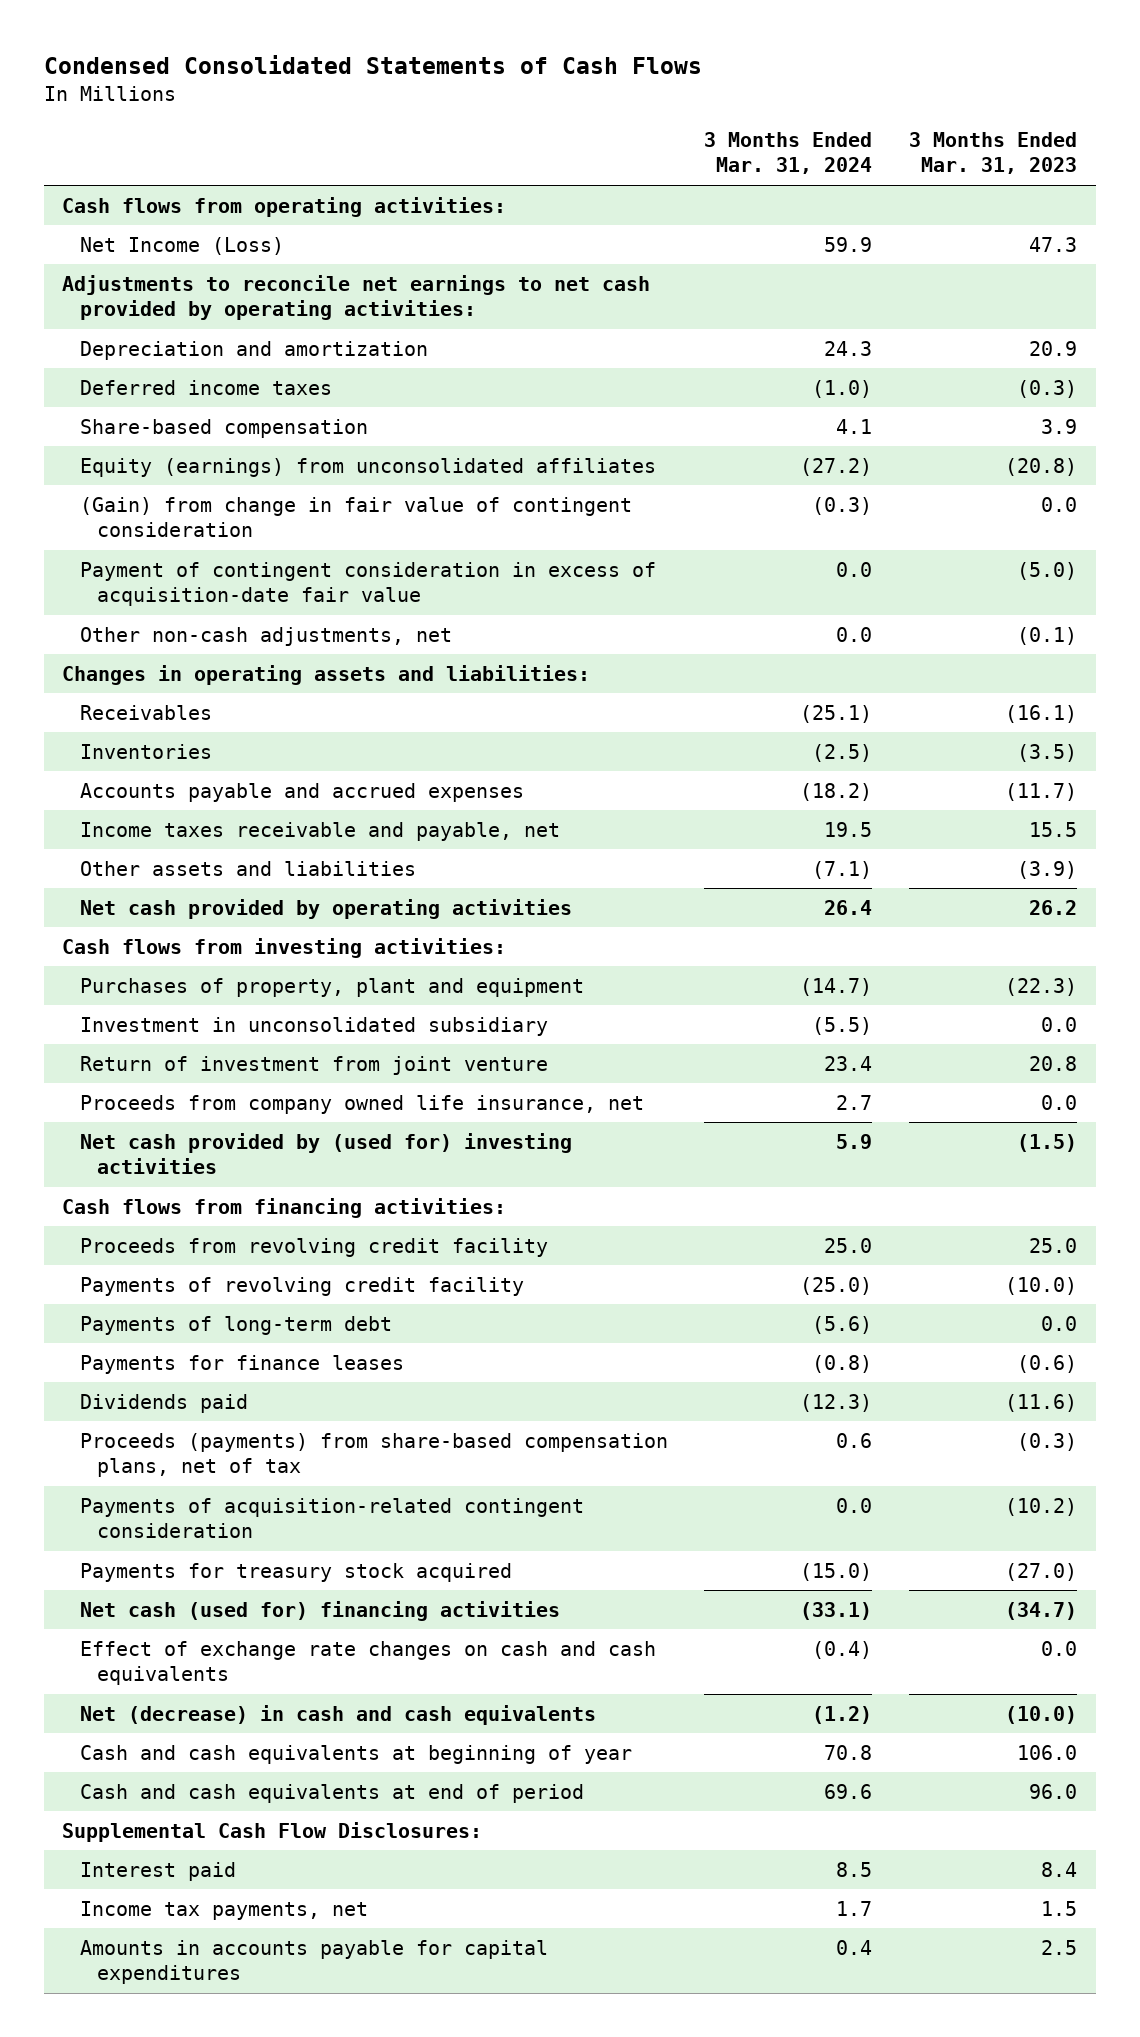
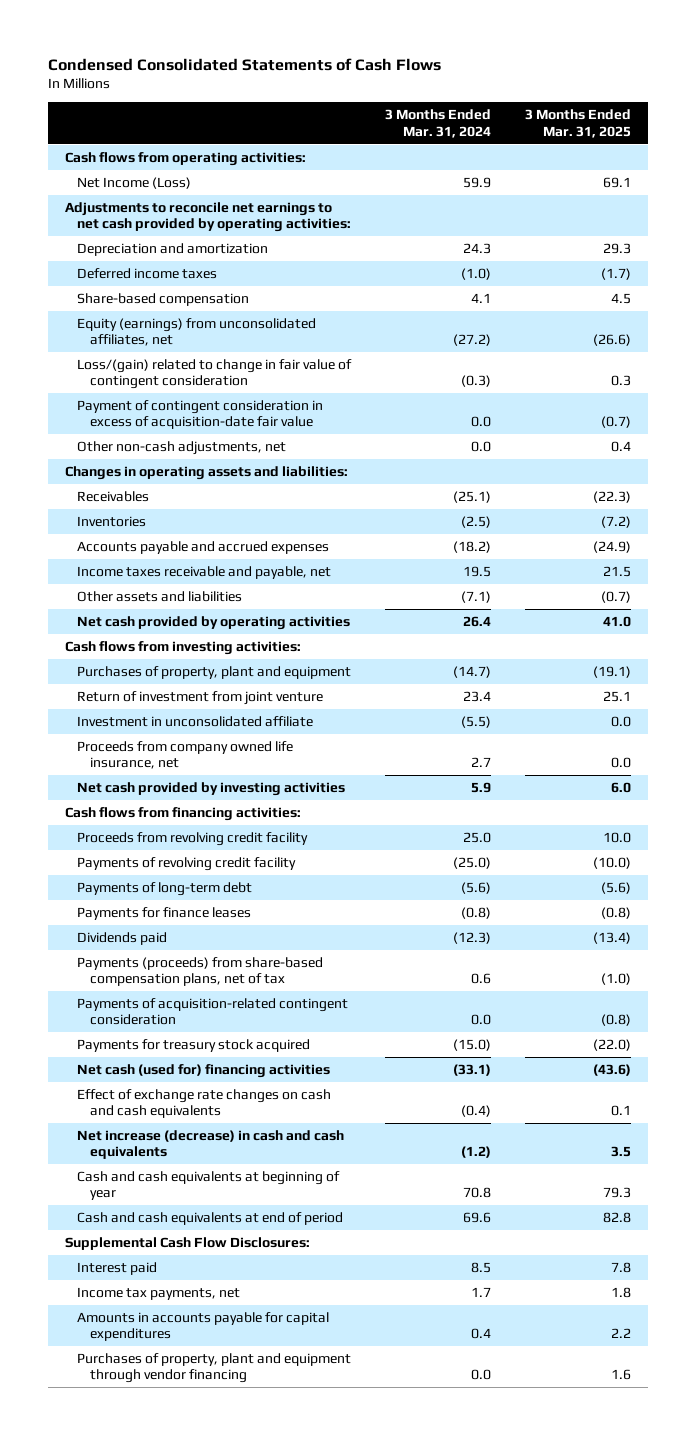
[909,132,1078,175] 3 Months Ended Mar. 31, 2023 -> none
none -> [524,109,631,138] 3 Months Ended Mar. 31, 2025
[79,457,656,477] Equity (earnings) from unconsolidated affiliates -> [77,318,317,347] Equity (earnings) from unconsolidated affiliates, net
[79,496,632,538] (Gain) from change in fair value of contingent consideration -> [77,359,353,390] Loss/(gain) related to change in fair value of contingent consideration
[79,1016,548,1036] Investment in unconsolidated subsidiary -> none
none -> [77,716,314,728] Investment in unconsolidated affiliate
[79,1132,572,1175] Net cash provided by (used for) investing activities -> [77,782,346,797] Net cash provided by investing activities
[79,1432,668,1478] Proceeds (payments) from share-based compensation plans, net of tax -> [77,957,324,987] Payments (proceeds) from share-based compensation plans, net of tax
[79,1704,596,1725] Net (decrease) in cash and cash equivalents -> [77,1130,345,1160] Net increase (decrease) in cash and cash equivalents
none -> [77,1353,352,1384] Purchases of property, plant and equipment through vendor financing

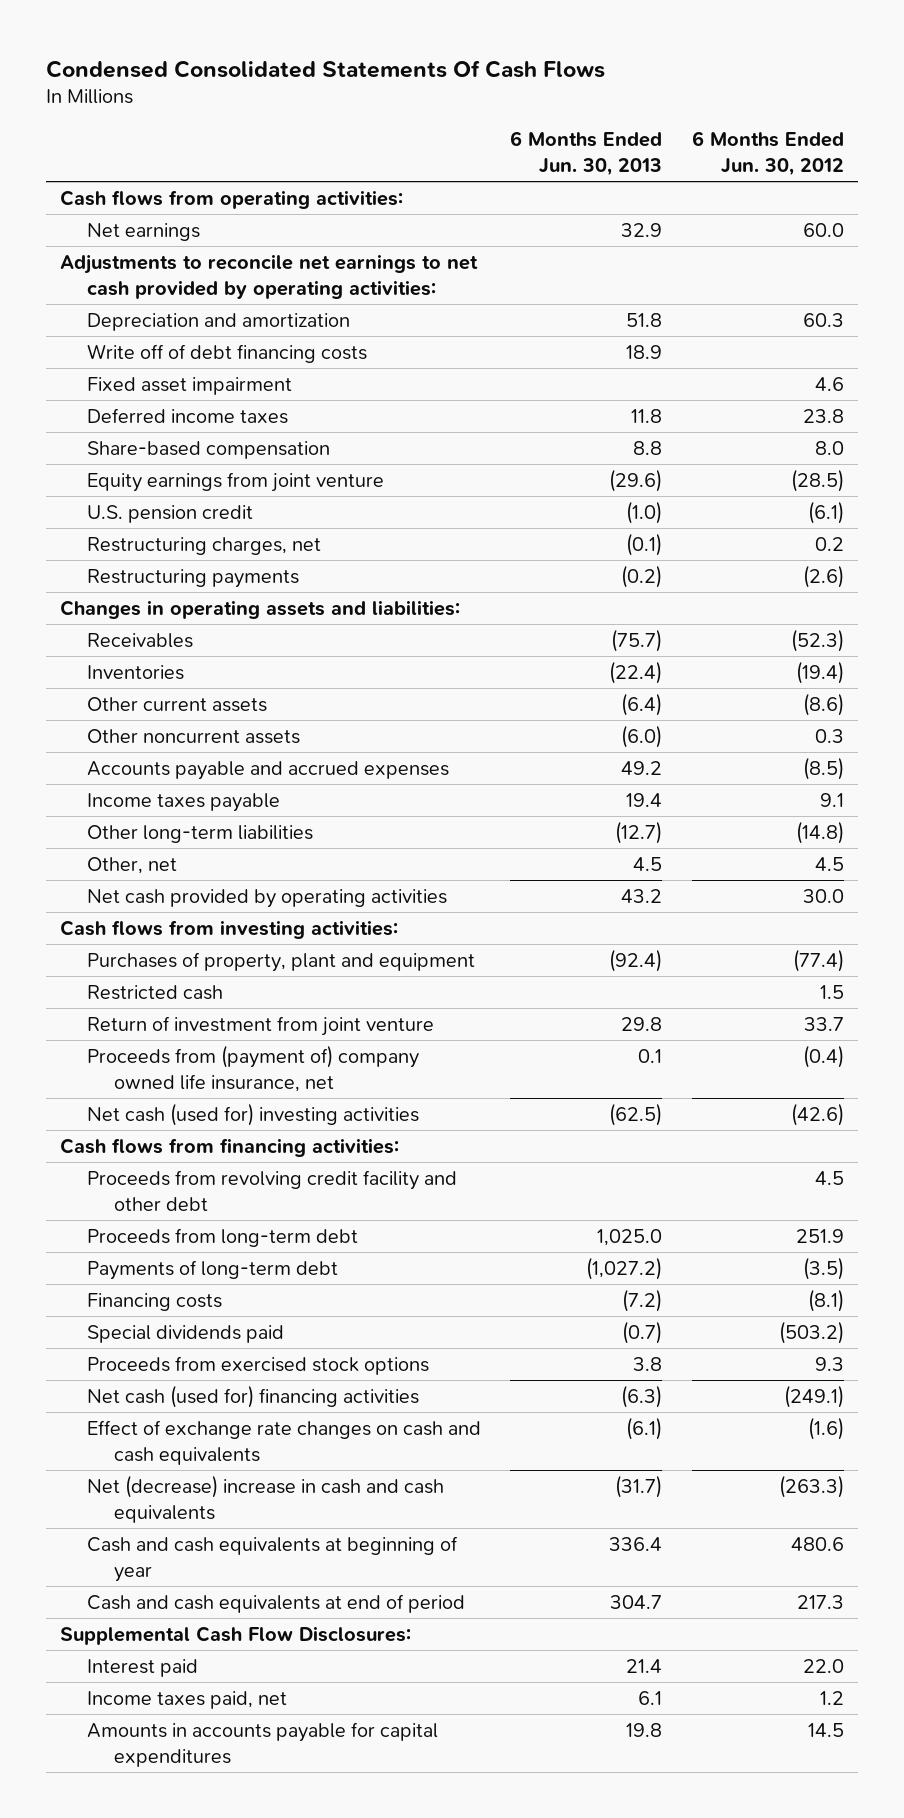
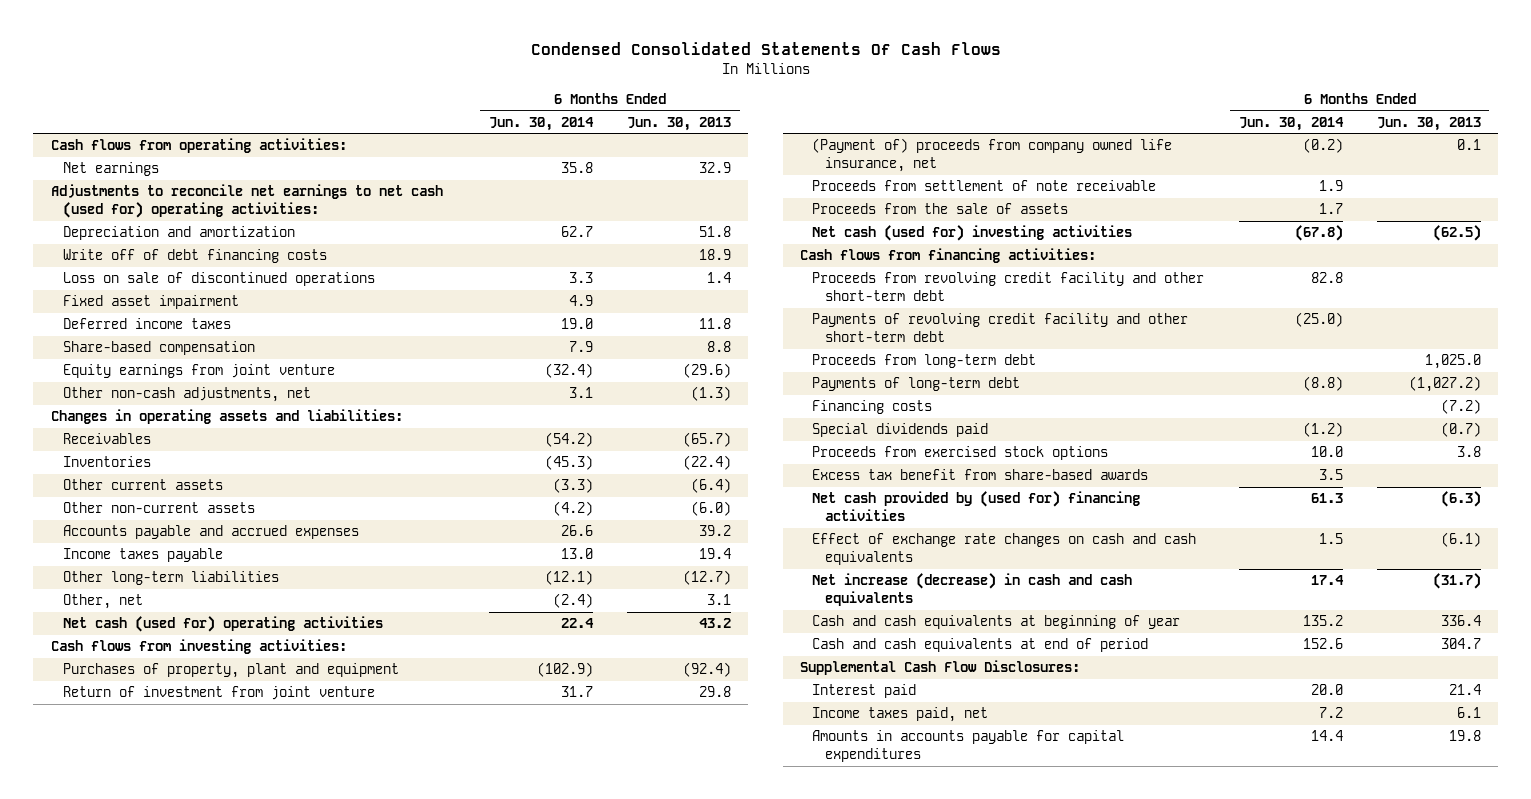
[691,131,844,177] 6 Months Ended Jun. 30, 2012 -> none
none -> [488,116,594,131] Jun. 30, 2014
[60,253,479,299] Adjustments to reconcile net earnings to net cash provided by operating activities: -> [50,184,443,219] Adjustments to reconcile net earnings to net cash (used for) operating activities:
none -> [62,272,375,287] Loss on sale of discontinued operations
[87,504,254,523] U.S. pension credit -> none
[87,536,322,555] Restructuring charges, net -> none
[87,568,300,588] Restructuring payments -> none
none -> [62,387,311,403] Other non-cash adjustments, net
[611,628,663,652] (75.7) -> [683,432,732,448] (65.7)
[87,728,301,744] Other noncurrent assets -> [62,502,255,514] Other non-current assets
[621,760,663,775] 49.2 -> [699,525,732,537] 39.2
[633,856,663,871] 4.5 -> [707,594,732,606] 3.1
[87,888,448,908] Net cash provided by operating activities -> [62,616,383,633] Net cash (used for) operating activities
[87,984,224,1000] Restricted cash -> none
[87,1044,420,1092] Proceeds from (payment of) company owned life insurance, net -> [812,138,1173,173] (Payment of) proceeds from company owned life insurance, net
none -> [812,180,1157,192] Proceeds from settlement of note receivable
none -> [812,203,1069,215] Proceeds from the sale of assets
[87,1169,458,1211] Proceeds from revolving credit facility and other debt -> [812,272,1205,302] Proceeds from revolving credit facility and other short-term debt
none -> [812,313,1189,343] Payments of revolving credit facility and other short-term debt
none -> [812,469,1149,481] Excess tax benefit from share-based awards
[87,1384,420,1408] Net cash (used for) financing activities -> [812,491,1141,522] Net cash provided by (used for) financing activities
[87,1474,445,1523] Net (decrease) increase in cash and cash equivalents -> [812,573,1133,607] Net increase (decrease) in cash and cash equivalents

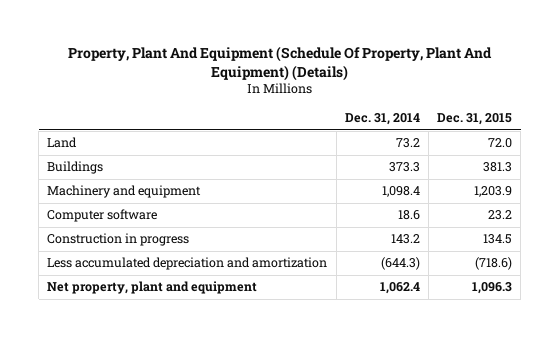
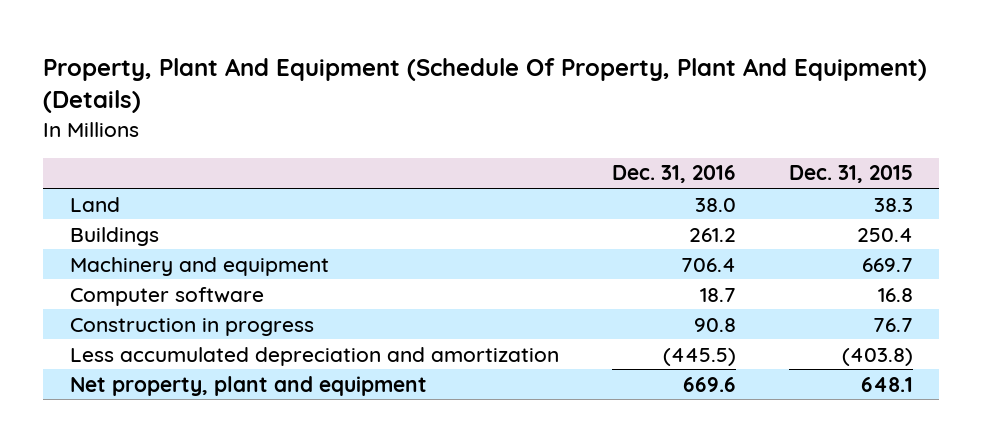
[344,113,420,126] Dec. 31, 2014 -> none
none -> [611,165,736,184] Dec. 31, 2016
[487,138,512,149] 72.0 -> [873,197,913,212] 38.3
[482,162,512,173] 381.3 -> [856,227,913,242] 250.4
[473,186,512,198] 1,203.9 -> [861,257,913,272] 669.7
[487,210,512,221] 23.2 -> [877,287,913,302] 16.8
[482,234,512,245] 134.5 -> [872,317,913,332] 76.7
[474,257,512,271] (718.6) -> [841,347,913,366] (403.8)
[471,282,512,295] 1,096.3 -> [860,376,913,392] 648.1

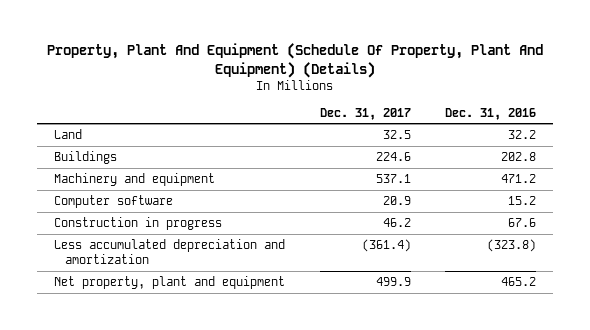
[788,165,913,184] Dec. 31, 2015 -> none
none -> [319,107,411,120] Dec. 31, 2017
[694,197,736,212] 38.0 -> [508,130,537,140] 32.2
[688,227,736,242] 261.2 -> [501,152,537,162] 202.8
[680,257,736,272] 706.4 -> [501,174,537,184] 471.2
[699,287,736,302] 18.7 -> [508,196,537,206] 15.2
[693,317,736,332] 90.8 -> [508,218,537,228] 67.6
[662,347,736,366] (445.5) -> [487,239,537,253] (323.8)
[682,376,736,392] 669.6 -> [501,277,537,287] 465.2

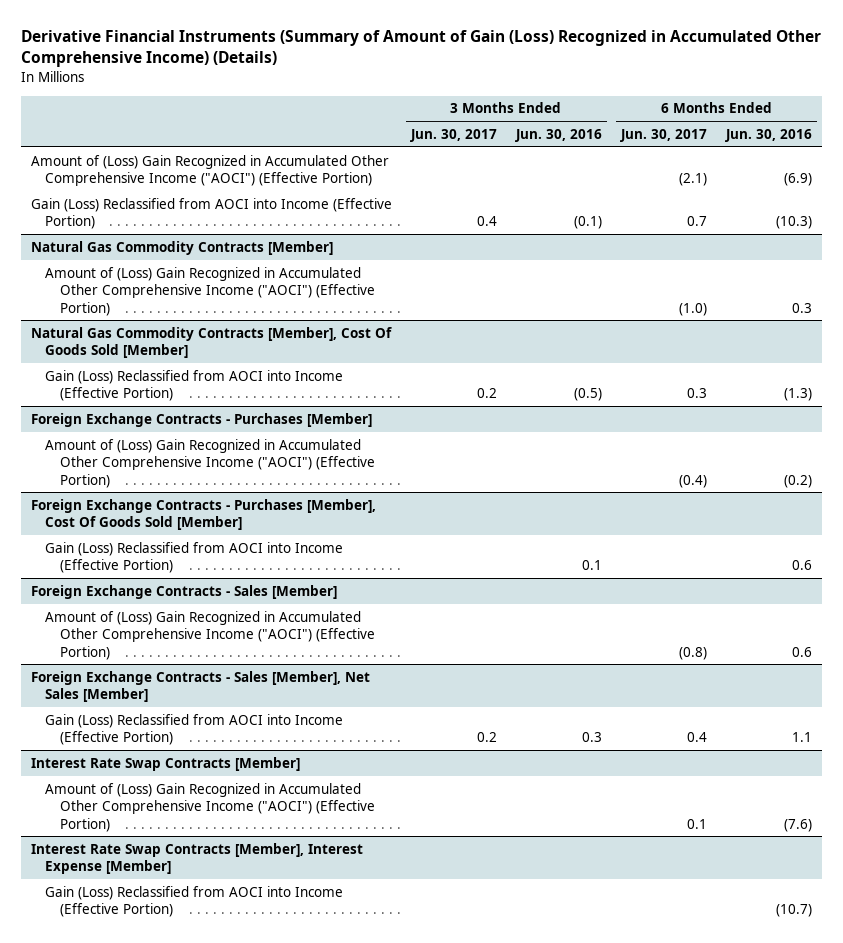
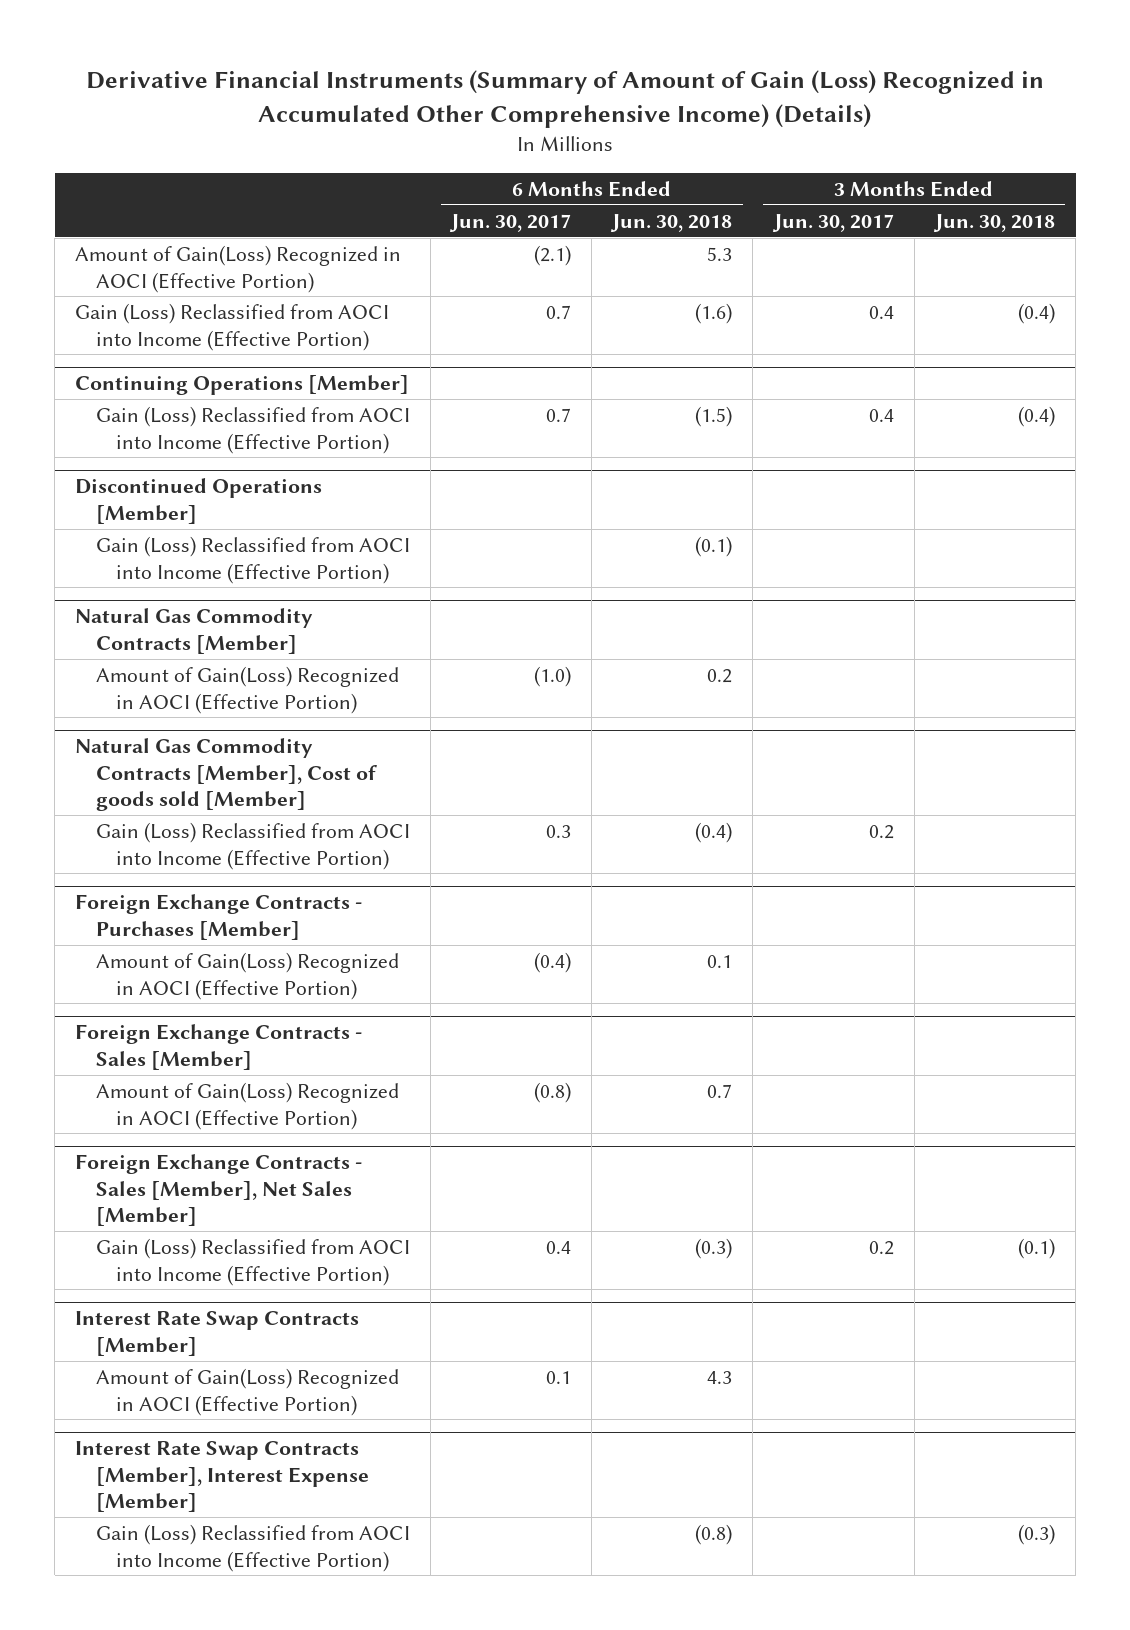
[514,128,602,142] Jun. 30, 2016 -> none
[725,128,813,142] Jun. 30, 2016 -> none
none -> [610,213,733,232] Jun. 30, 2018
none -> [932,213,1055,232] Jun. 30, 2018
[30,154,389,187] Amount of (Loss) Gain Recognized in Accumulated Other Comprehensive Income ("AOCI") (Effective Portion) -> [75,245,402,293] Amount of Gain(Loss) Recognized in AOCI (Effective Portion)
none -> [75,375,410,396] Continuing Operations [Member]
none -> [95,406,410,454] Gain (Loss) Reclassified from AOCI into Income (Effective Portion)
none -> [75,478,323,524] Discontinued Operations [Member]
none -> [95,536,410,584] Gain (Loss) Reclassified from AOCI into Income (Effective Portion)
[45,266,376,316] Amount of (Loss) Gain Recognized in Accumulated Other Comprehensive Income ("AOCI") (Effective Portion) -> [95,666,399,714] Amount of Gain(Loss) Recognized in AOCI (Effective Portion)
[30,326,392,359] Natural Gas Commodity Contracts [Member], Cost Of Goods Sold [Member] -> [75,738,377,812] Natural Gas Commodity Contracts [Member], Cost of goods sold [Member]
[30,498,376,531] Foreign Exchange Contracts - Purchases [Member], Cost Of Goods Sold [Member] -> none
[45,541,344,574] Gain (Loss) Reclassified from AOCI into Income (Effective Portion) -> none
[45,438,376,488] Amount of (Loss) Gain Recognized in Accumulated Other Comprehensive Income ("AOCI") (Effective Portion) -> [95,952,399,1000] Amount of Gain(Loss) Recognized in AOCI (Effective Portion)
[45,610,376,660] Amount of (Loss) Gain Recognized in Accumulated Other Comprehensive Income ("AOCI") (Effective Portion) -> [95,1082,399,1130] Amount of Gain(Loss) Recognized in AOCI (Effective Portion)
[45,782,376,832] Amount of (Loss) Gain Recognized in Accumulated Other Comprehensive Income ("AOCI") (Effective Portion) -> [95,1368,399,1416] Amount of Gain(Loss) Recognized in AOCI (Effective Portion)

